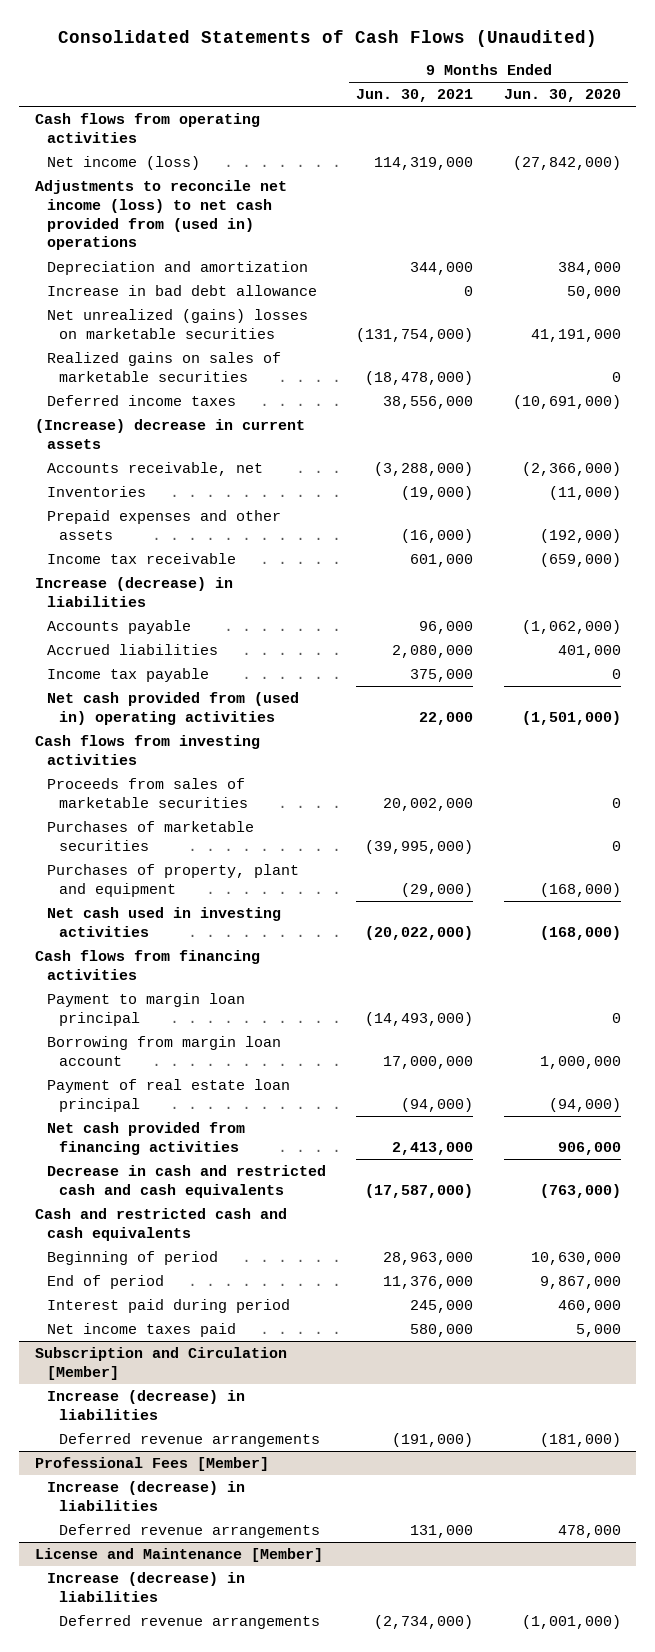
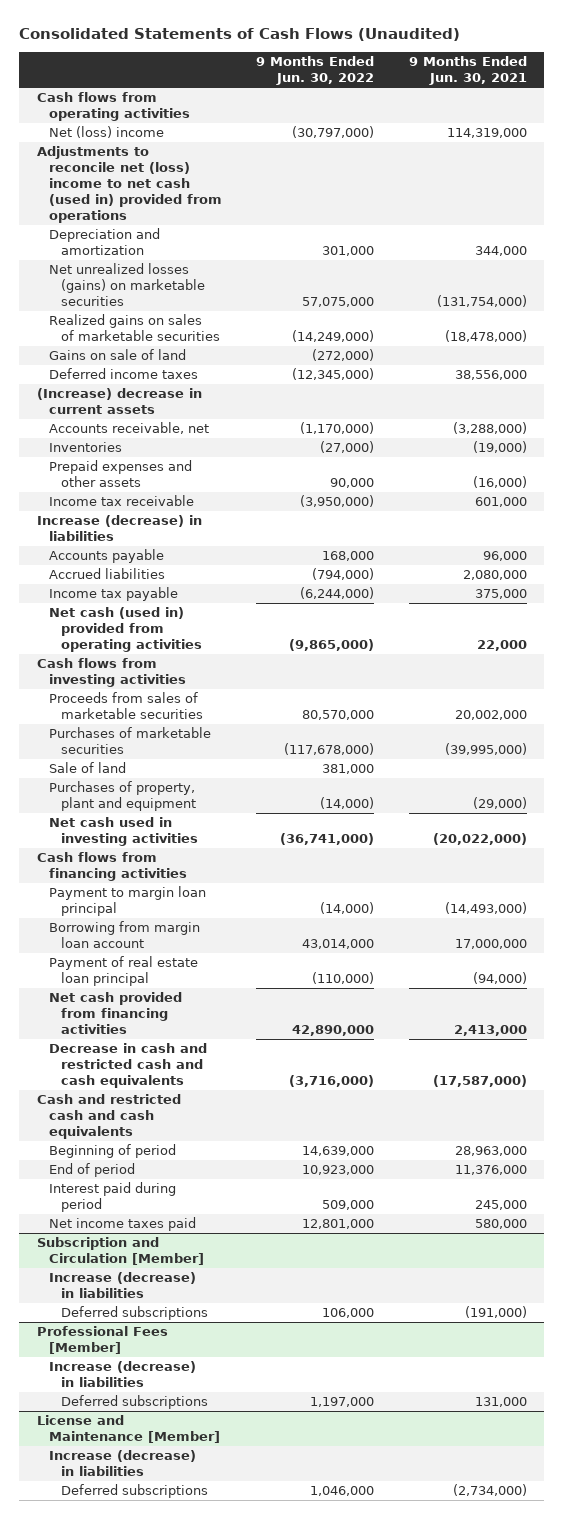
[503,89,621,103] Jun. 30, 2020 -> none
none -> [256,55,375,85] 9 Months Ended Jun. 30, 2022
[46,156,200,171] Net income (loss) -> [48,126,164,139] Net (loss) income
[34,180,287,251] Adjustments to reconcile net income (loss) to net cash provided from (used in) operations -> [36,146,222,224] Adjustments to reconcile net (loss) income to net cash (used in) provided from operations
[46,285,317,297] Increase in bad debt allowance -> none
[46,309,308,339] Net unrealized (gains) losses on marketable securities -> [48,263,206,307] Net unrealized losses (gains) on marketable securities
none -> [48,349,186,361] Gains on sale of land
[46,692,299,725] Net cash provided from (used in) operating activities -> [48,607,203,653] Net cash (used in) provided from operating activities
none -> [48,762,126,774] Sale of land
[59,1433,321,1448] Deferred revenue arrangements -> [61,1306,209,1321] Deferred subscriptions
[59,1524,321,1539] Deferred revenue arrangements -> [61,1395,209,1410] Deferred subscriptions
[59,1615,321,1630] Deferred revenue arrangements -> [61,1484,209,1499] Deferred subscriptions

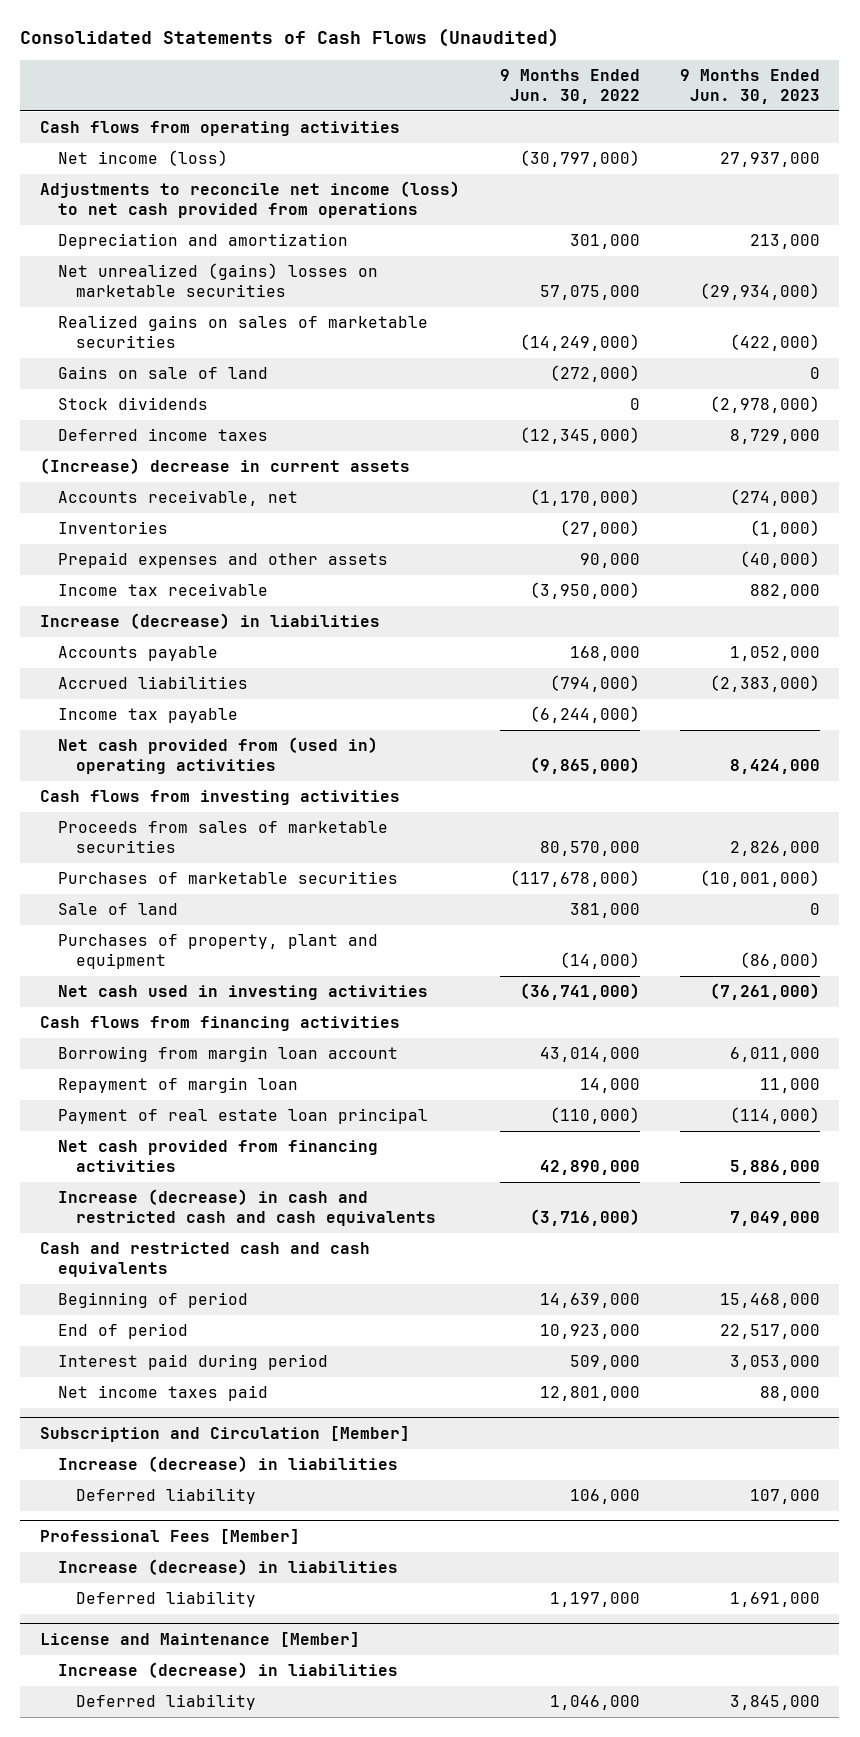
[408,55,527,85] 9 Months Ended Jun. 30, 2021 -> none
none -> [679,69,820,104] 9 Months Ended Jun. 30, 2023
[48,126,164,139] Net (loss) income -> [57,150,228,167] Net income (loss)
[36,146,222,224] Adjustments to reconcile net (loss) income to net cash (used in) provided from operations -> [40,181,461,218] Adjustments to reconcile net income (loss) to net cash provided from operations
[48,263,206,307] Net unrealized losses (gains) on marketable securities -> [57,263,378,297] Net unrealized (gains) losses on marketable securities
none -> [57,397,208,411] Stock dividends
[48,607,203,653] Net cash (used in) provided from operating activities -> [57,737,378,774] Net cash provided from (used in) operating activities
[48,886,206,917] Payment to margin loan principal -> none
none -> [57,1077,298,1094] Repayment of margin loan
[48,1043,207,1089] Decrease in cash and restricted cash and cash equivalents -> [57,1189,436,1226] Increase (decrease) in cash and restricted cash and cash equivalents
[61,1306,209,1321] Deferred subscriptions -> [75,1488,256,1505] Deferred liability
[61,1395,209,1410] Deferred subscriptions -> [75,1591,256,1608] Deferred liability
[61,1484,209,1499] Deferred subscriptions -> [75,1694,256,1711] Deferred liability

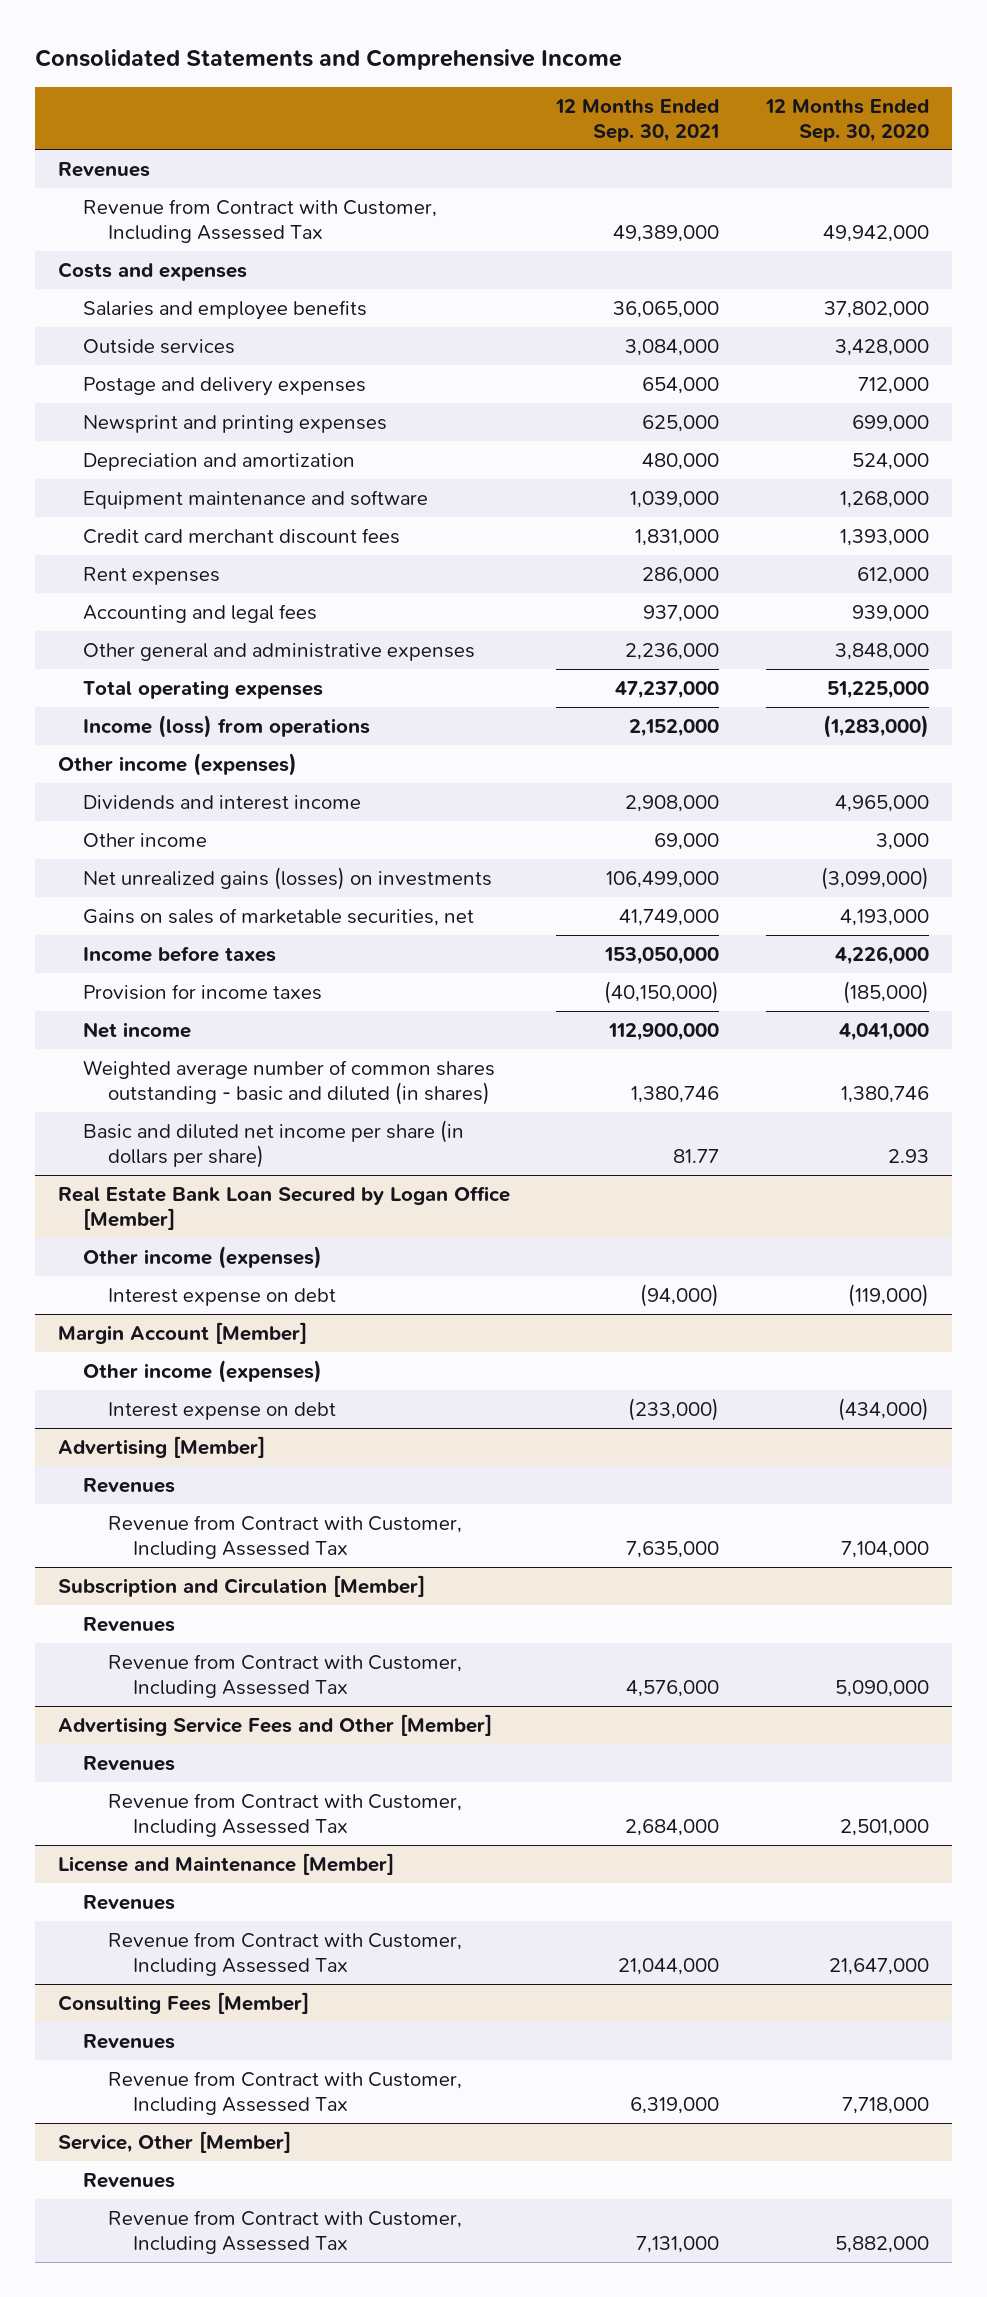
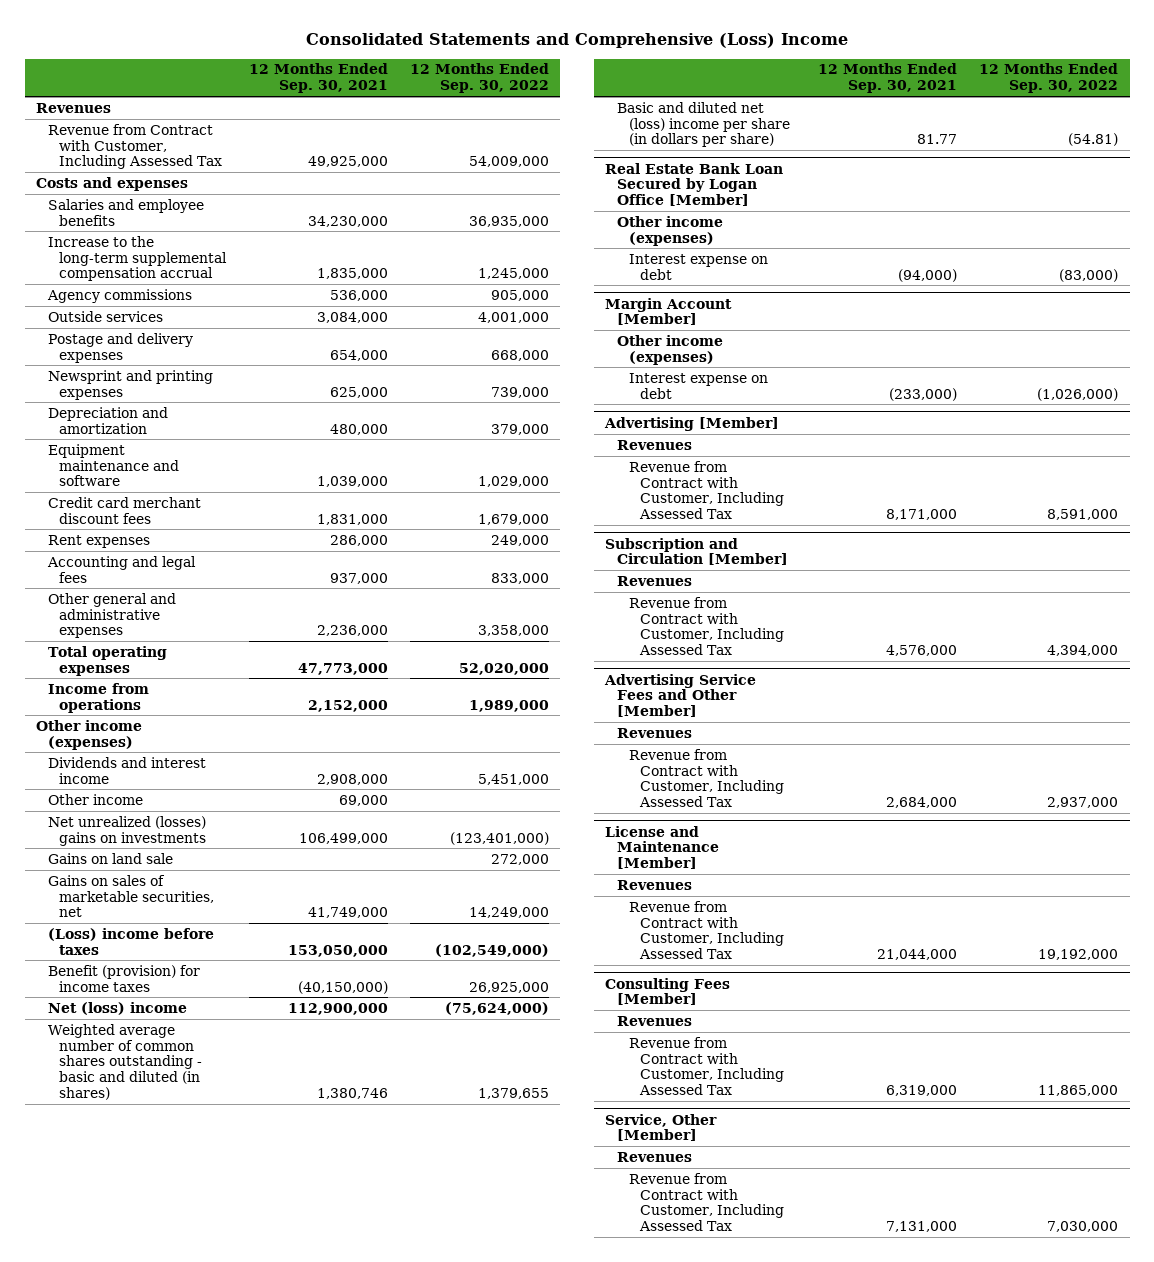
[34,49,622,71] Consolidated Statements and Comprehensive Income -> [306,33,849,49] Consolidated Statements and Comprehensive (Loss) Income
[765,98,930,142] 12 Months Ended Sep. 30, 2020 -> none
none -> [410,63,550,94] 12 Months Ended Sep. 30, 2022
[613,224,720,242] 49,389,000 -> [307,156,388,168] 49,925,000
[613,300,720,318] 36,065,000 -> [307,215,388,227] 34,230,000
none -> [47,235,228,282] Increase to the long-term supplemental compensation accrual
none -> [46,288,192,303] Agency commissions
[615,680,720,699] 47,237,000 -> [297,662,388,675] 47,773,000
[83,714,371,738] Income (loss) from operations -> [47,682,149,713] Income from operations
[83,866,493,890] Net unrealized gains (losses) on investments -> [47,815,207,846] Net unrealized (losses) gains on investments
none -> [47,852,173,864] Gains on land sale
[83,945,277,962] Income before taxes -> [47,927,214,955] (Loss) income before taxes
[83,983,323,1000] Provision for income taxes -> [47,964,200,992] Benefit (provision) for income taxes
[83,1021,192,1038] Net income -> [47,1001,187,1015] Net (loss) income
[83,1119,465,1168] Basic and diluted net income per share (in dollars per share) -> [616,101,790,148] Basic and diluted net (loss) income per share (in dollars per share)
[626,1540,720,1558] 7,635,000 -> [885,509,957,521] 8,171,000

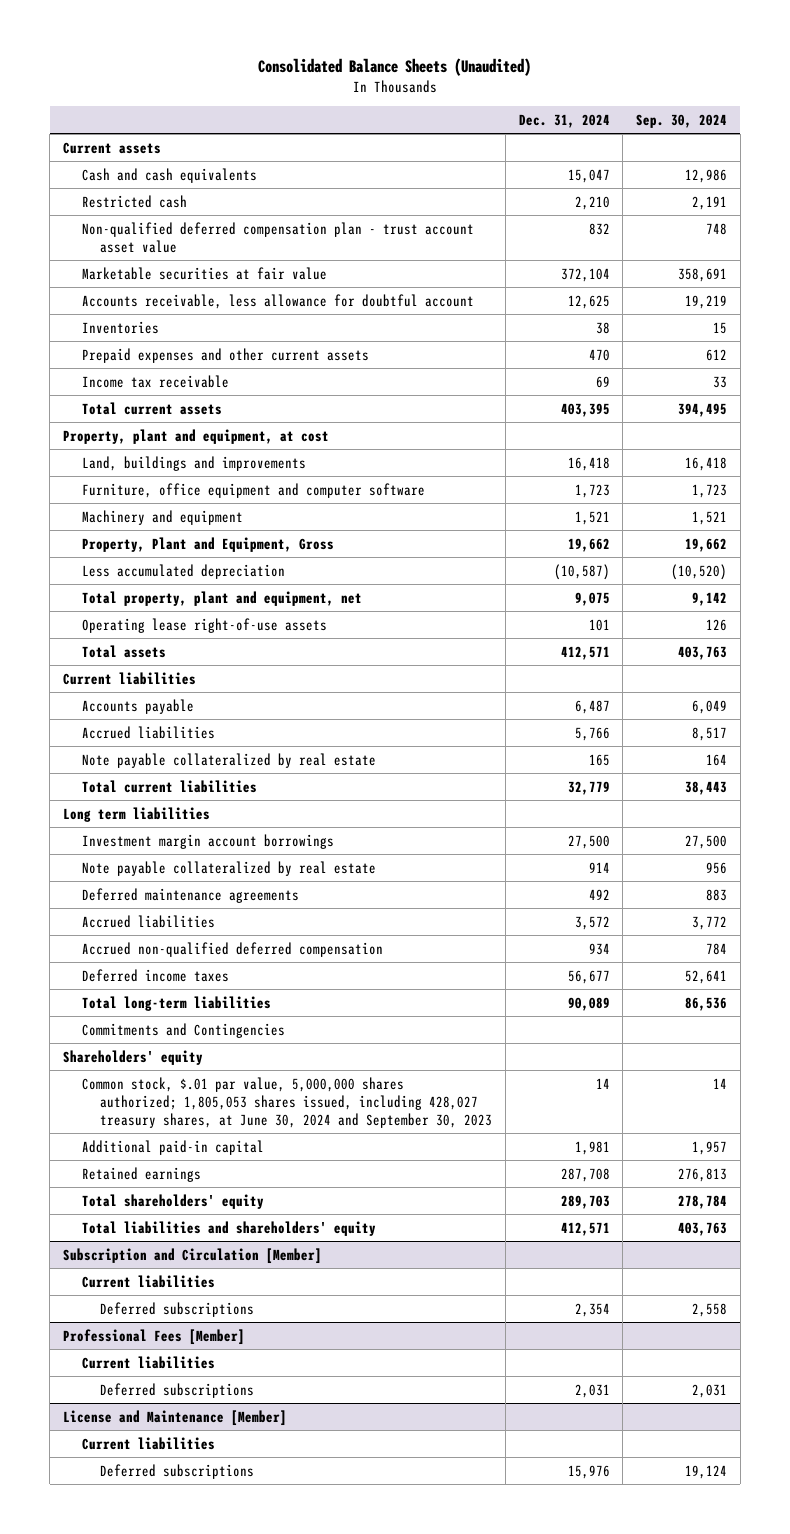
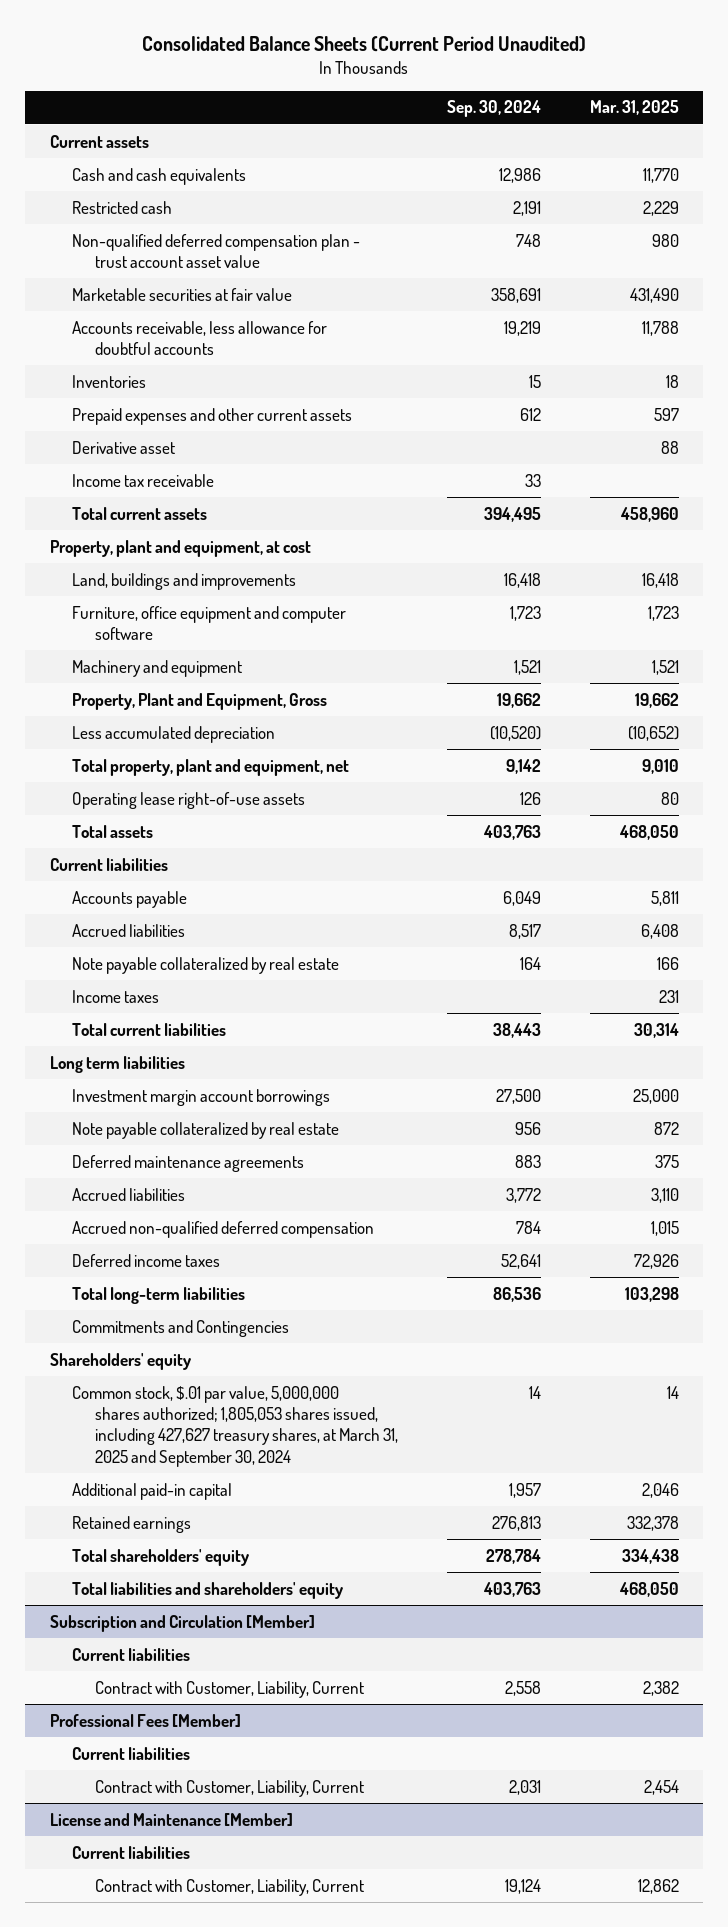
[257,58,531,77] Consolidated Balance Sheets (Unaudited) -> [142,36,587,53] Consolidated Balance Sheets (Current Period Unaudited)
[518,113,610,128] Dec. 31, 2024 -> none
none -> [589,100,679,116] Mar. 31, 2025
[81,293,474,309] Accounts receivable, less allowance for doubtful account -> [72,320,328,356] Accounts receivable, less allowance for doubtful accounts
none -> [72,440,176,454] Derivative asset
none -> [72,989,160,1003] Income taxes
[81,1076,493,1128] Common stock, $.01 par value, 5,000,000 shares authorized; 1,805,053 shares issued, including 428,027 treasury shares, at June 30, 2024 and September 30, 2023 -> [72,1385,399,1467] Common stock, $.01 par value, 5,000,000 shares authorized; 1,805,053 shares issued, including 427,627 treasury shares, at March 31, 2025 and September 30, 2024
[100,1301,255,1317] Deferred subscriptions -> [95,1680,365,1698] Contract with Customer, Liability, Current
[100,1382,255,1398] Deferred subscriptions -> [95,1779,365,1797] Contract with Customer, Liability, Current
[100,1463,255,1479] Deferred subscriptions -> [95,1878,365,1896] Contract with Customer, Liability, Current

